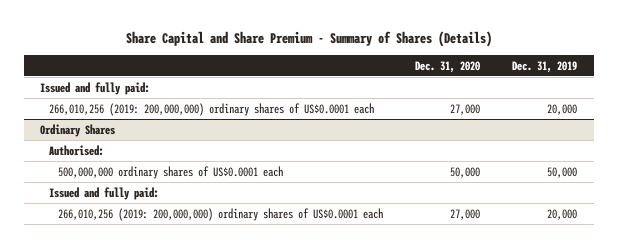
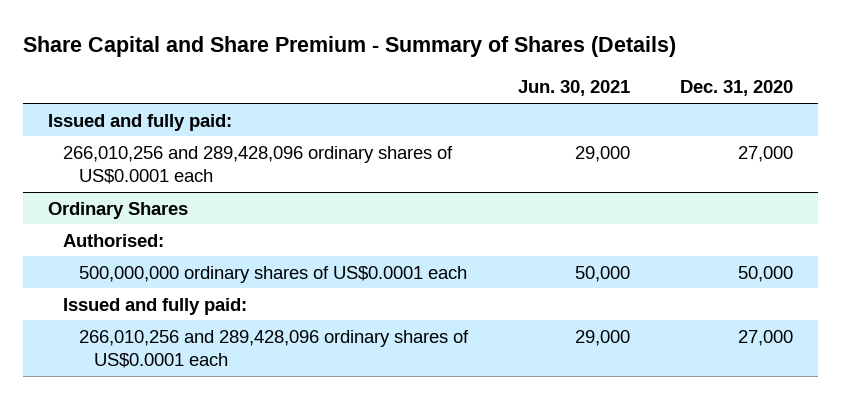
[512,60,578,73] Dec. 31, 2019 -> none
none -> [517,80,630,97] Jun. 30, 2021
[49,102,375,116] 266,010,256 (2019: 200,000,000) ordinary shares of US$0.0001 each -> [63,145,454,185] 266,010,256 and 289,428,096 ordinary shares of US$0.0001 each
[57,207,383,221] 266,010,256 (2019: 200,000,000) ordinary shares of US$0.0001 each -> [78,329,469,369] 266,010,256 and 289,428,096 ordinary shares of US$0.0001 each

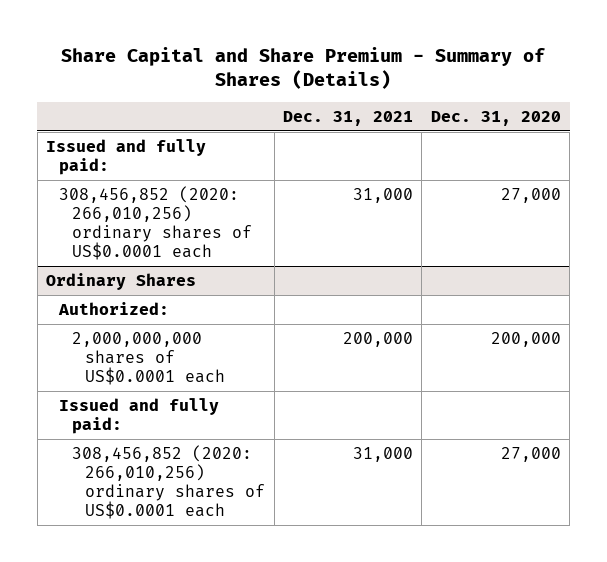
[517,80,630,97] Jun. 30, 2021 -> none
none -> [283,110,414,126] Dec. 31, 2021
[63,145,454,185] 266,010,256 and 289,428,096 ordinary shares of US$0.0001 each -> [59,185,253,261] 308,456,852 (2020: 266,010,256) ordinary shares of US$0.0001 each
[63,233,165,247] Authorised: -> [58,301,170,315] Authorized:
[78,265,467,283] 500,000,000 ordinary shares of US$0.0001 each -> [72,331,226,386] 2,000,000,000 shares of US$0.0001 each
[737,265,793,282] 50,000 -> [490,331,561,347] 200,000
[78,329,469,369] 266,010,256 and 289,428,096 ordinary shares of US$0.0001 each -> [72,444,266,520] 308,456,852 (2020: 266,010,256) ordinary shares of US$0.0001 each

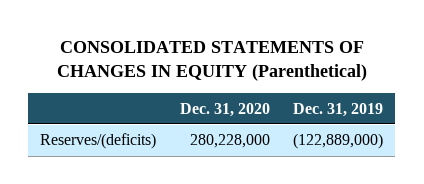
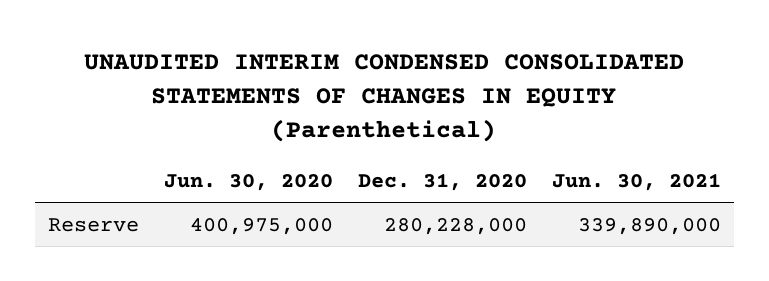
[56,40,367,82] CONSOLIDATED STATEMENTS OF CHANGES IN EQUITY (Parenthetical) -> [84,54,685,143] UNAUDITED INTERIM CONDENSED CONSOLIDATED STATEMENTS OF CHANGES IN EQUITY (Parenthetical)
[293,102,384,117] Dec. 31, 2019 -> none
none -> [163,173,333,191] Jun. 30, 2020
none -> [552,172,722,191] Jun. 30, 2021
[40,133,157,150] Reserves/(deficits) -> [47,217,139,232] Reserve

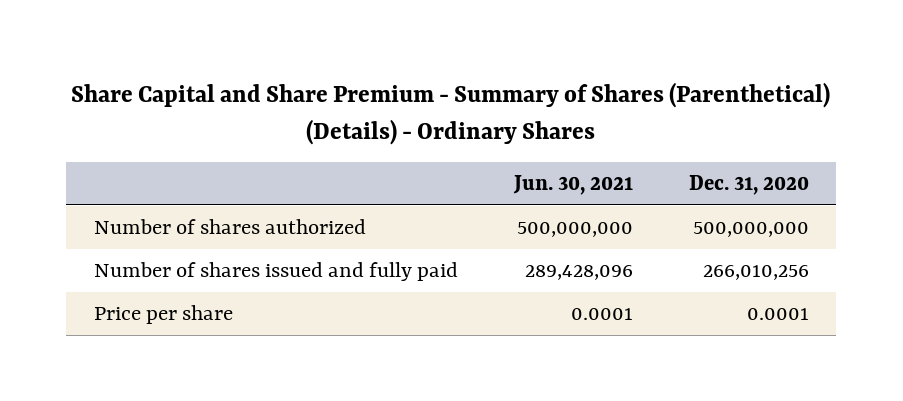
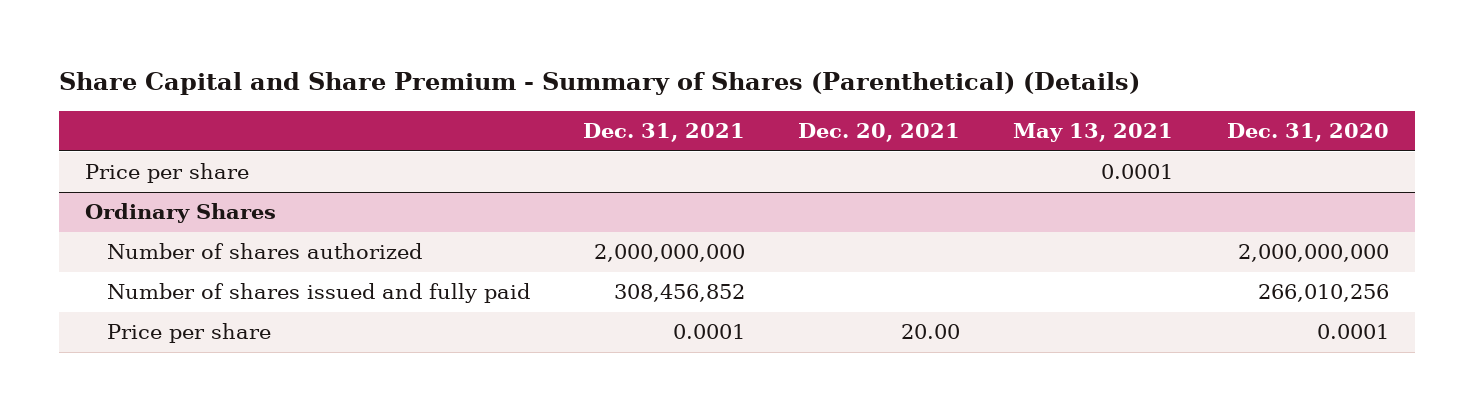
[71,82,831,145] Share Capital and Share Premium - Summary of Shares (Parenthetical) (Details) - Ordinary Shares -> [58,72,1140,96] Share Capital and Share Premium - Summary of Shares (Parenthetical) (Details)
[512,175,633,196] Jun. 30, 2021 -> none
none -> [583,123,746,143] Dec. 31, 2021
none -> [798,123,961,143] Dec. 20, 2021
none -> [1013,123,1174,143] May 13, 2021
none -> [85,163,250,184] Price per share
none -> [85,203,277,224] Ordinary Shares
[692,221,809,237] 500,000,000 -> [1237,244,1389,263] 2,000,000,000

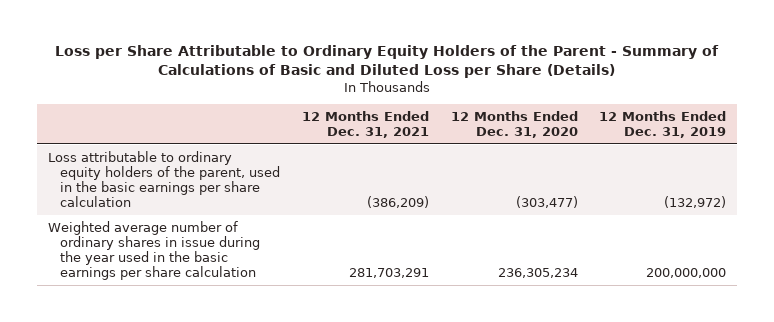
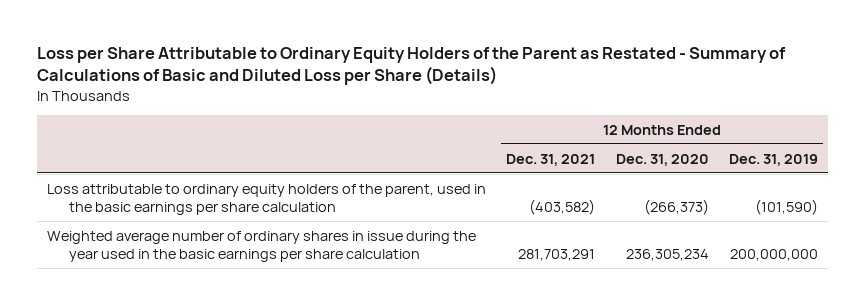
[55,45,720,79] Loss per Share Attributable to Ordinary Equity Holders of the Parent - Summary of Calculations of Basic and Diluted Loss per Share (Details) -> [36,47,786,86] Loss per Share Attributable to Ordinary Equity Holders of the Parent as Restated - Summary of Calculations of Basic and Diluted Loss per Share (Details)
[366,196,429,209] (386,209) -> [529,198,596,215] (403,582)
[515,196,578,209] (303,477) -> [643,198,709,215] (266,373)
[664,196,727,209] (132,972) -> [754,198,818,215] (101,590)

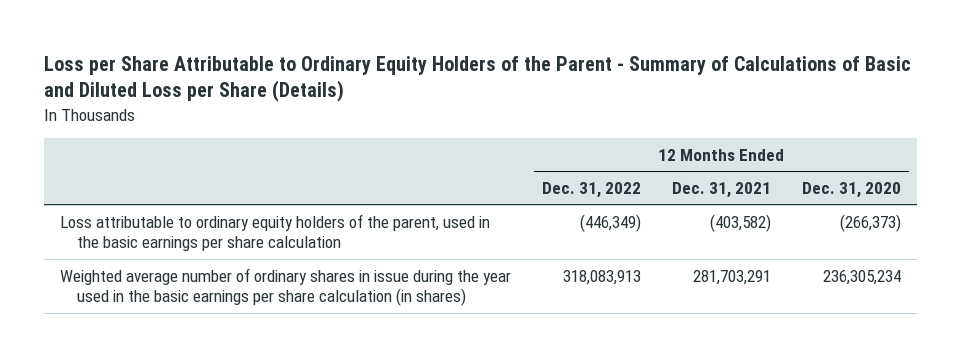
[36,47,786,86] Loss per Share Attributable to Ordinary Equity Holders of the Parent as Restated - Summary of Calculations of Basic and Diluted Loss per Share (Details) -> [43,55,911,103] Loss per Share Attributable to Ordinary Equity Holders of the Parent - Summary of Calculations of Basic and Diluted Loss per Share (Details)
[728,153,818,166] Dec. 31, 2019 -> none
none -> [541,181,641,198] Dec. 31, 2022
[47,230,477,262] Weighted average number of ordinary shares in issue during the year used in the basic earnings per share calculation -> [59,267,511,307] Weighted average number of ordinary shares in issue during the year used in the basic earnings per share calculation (in shares)

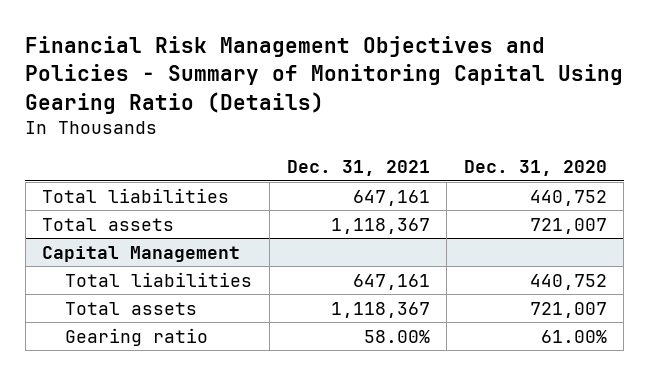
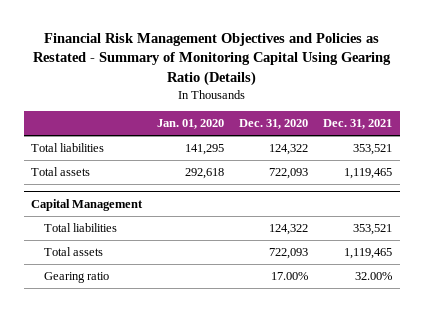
[25,36,624,114] Financial Risk Management Objectives and Policies - Summary of Monitoring Capital Using Gearing Ratio (Details) -> [32,33,391,86] Financial Risk Management Objectives and Policies as Restated - Summary of Monitoring Capital Using Gearing Ratio (Details)
none -> [157,119,225,130] Jan. 01, 2020
[352,189,430,206] 647,161 -> [353,144,393,156] 353,521
[529,189,607,206] 440,752 -> [269,144,309,156] 124,322
[330,217,430,234] 1,118,367 -> [344,168,393,180] 1,119,465
[529,217,607,234] 721,007 -> [269,168,309,180] 722,093
[352,273,430,290] 647,161 -> [353,224,393,236] 353,521
[529,273,607,290] 440,752 -> [269,224,309,236] 124,322
[330,301,430,318] 1,118,367 -> [344,248,393,260] 1,119,465
[529,301,607,318] 721,007 -> [269,248,309,260] 722,093
[363,329,430,343] 58.00% -> [355,272,393,281] 32.00%
[540,329,607,343] 61.00% -> [271,272,309,281] 17.00%

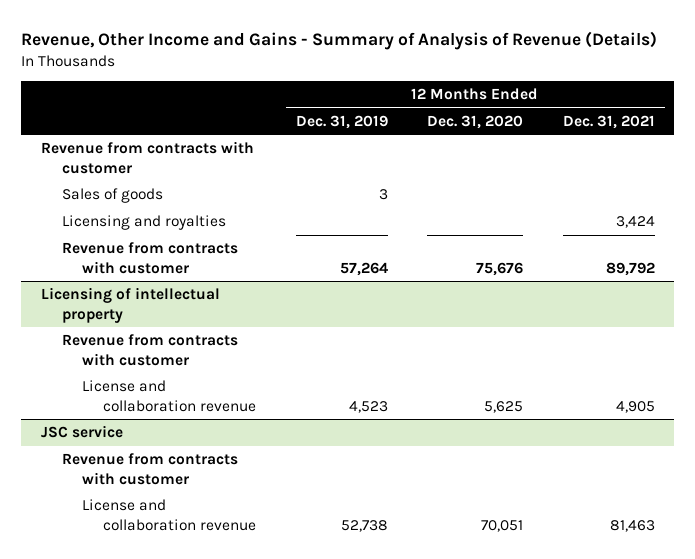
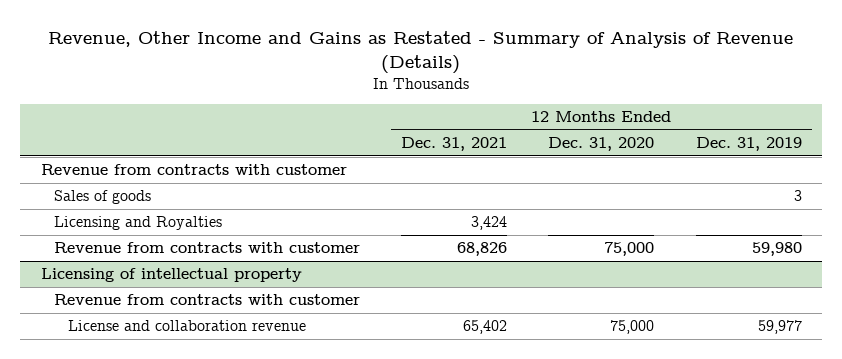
[21,30,658,50] Revenue, Other Income and Gains - Summary of Analysis of Revenue (Details) -> [48,30,794,74] Revenue, Other Income and Gains as Restated - Summary of Analysis of Revenue (Details)
[61,215,226,231] Licensing and royalties -> [54,216,223,231] Licensing and Royalties
[339,261,388,276] 57,264 -> [751,242,802,257] 59,980
[476,261,524,276] 75,676 -> [604,242,655,257] 75,000
[605,261,655,276] 89,792 -> [457,242,508,257] 68,826
[40,425,123,439] JSC service -> none
[61,453,238,485] Revenue from contracts with customer -> none
[82,499,256,531] License and collaboration revenue -> none
[348,400,388,413] 4,523 -> [757,320,802,335] 59,977
[484,400,524,413] 5,625 -> [610,320,655,335] 75,000
[615,400,655,413] 4,905 -> [463,320,508,335] 65,402

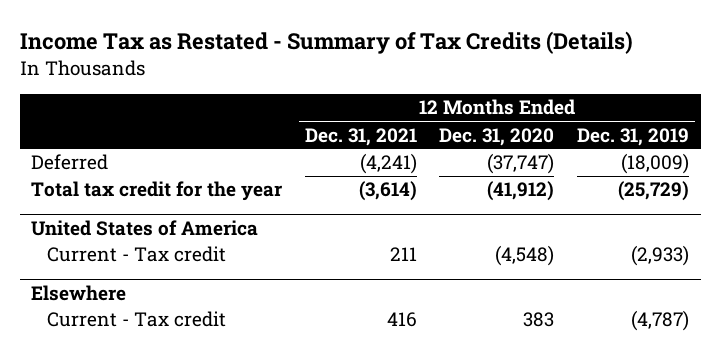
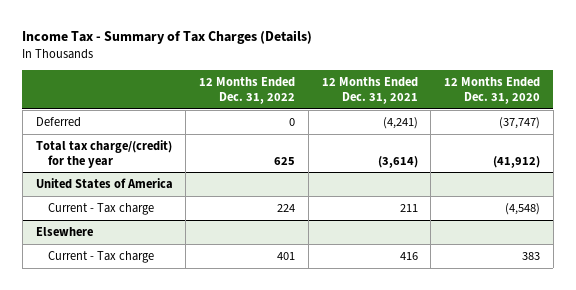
[19,31,633,55] Income Tax as Restated - Summary of Tax Credits (Details) -> [22,30,313,45] Income Tax - Summary of Tax Charges (Details)
[577,127,690,146] Dec. 31, 2019 -> none
none -> [199,77,296,104] 12 Months Ended Dec. 31, 2022
[30,181,282,202] Total tax credit for the year -> [35,139,172,168] Total tax charge/(credit) for the year
[46,246,226,263] Current - Tax credit -> [47,202,154,215] Current - Tax charge
[46,311,226,328] Current - Tax credit -> [47,250,154,263] Current - Tax charge

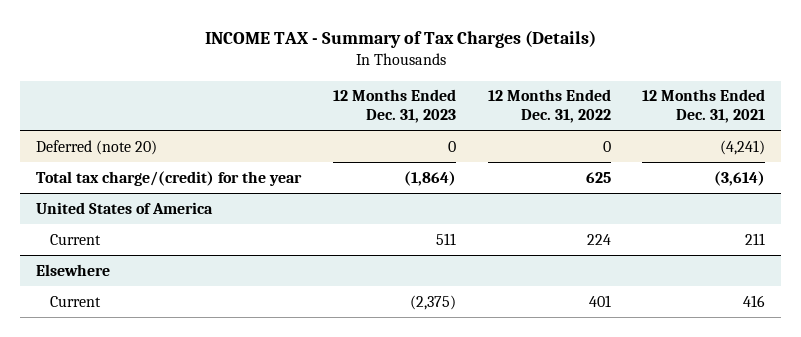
[22,30,313,45] Income Tax - Summary of Tax Charges (Details) -> [204,30,596,49] INCOME TAX - Summary of Tax Charges (Details)
[444,77,541,104] 12 Months Ended Dec. 31, 2020 -> none
none -> [332,89,456,124] 12 Months Ended Dec. 31, 2023
[35,116,81,127] Deferred -> [36,139,158,155] Deferred (note 20)
[47,202,154,215] Current - Tax charge -> [50,233,102,245] Current
[47,250,154,263] Current - Tax charge -> [50,295,102,307] Current

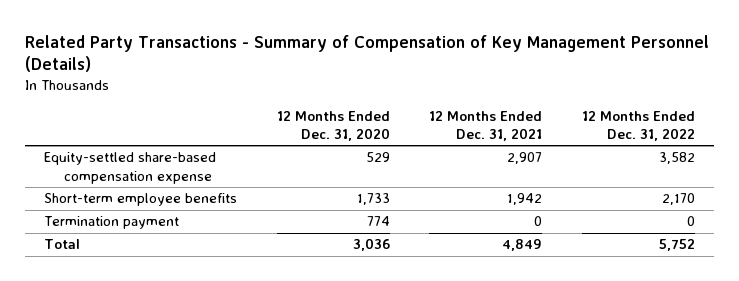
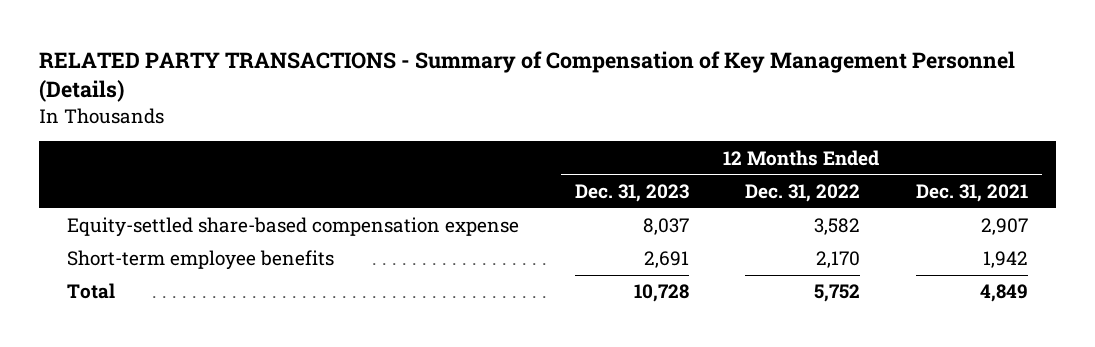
[24,34,709,73] Related Party Transactions - Summary of Compensation of Key Management Personnel (Details) -> [38,50,1015,103] RELATED PARTY TRANSACTIONS - Summary of Compensation of Key Management Personnel (Details)
[276,110,390,142] 12 Months Ended Dec. 31, 2020 -> none
none -> [574,184,689,203] Dec. 31, 2023
[44,216,180,230] Termination payment -> none

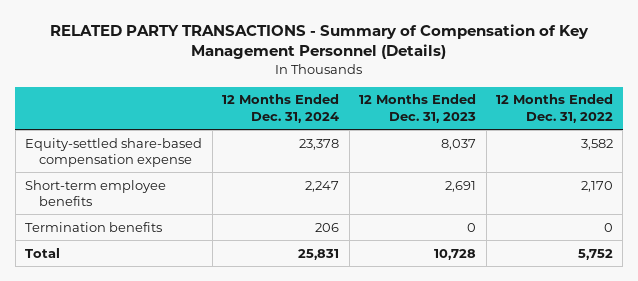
[915,184,1028,203] Dec. 31, 2021 -> none
none -> [222,94,340,123] 12 Months Ended Dec. 31, 2024
none -> [25,221,163,232] Termination benefits

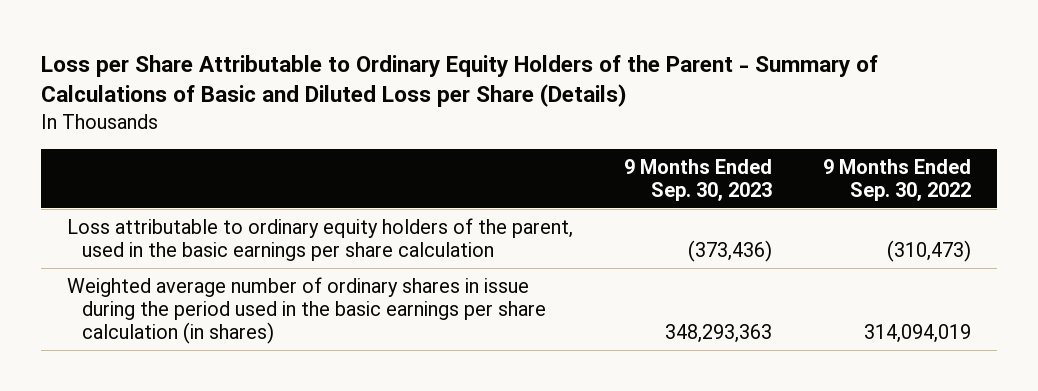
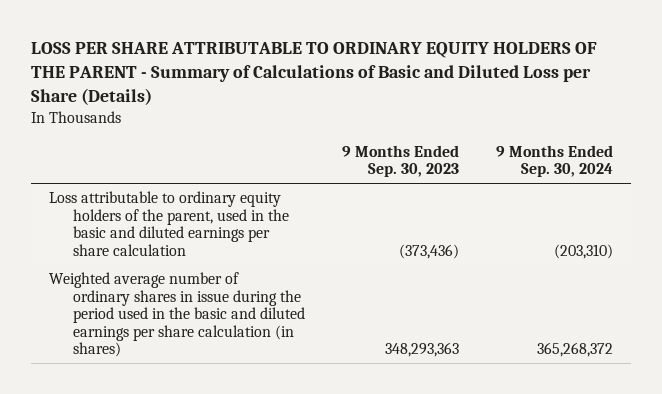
[40,54,878,108] Loss per Share Attributable to Ordinary Equity Holders of the Parent - Summary of Calculations of Basic and Diluted Loss per Share (Details) -> [30,42,597,105] LOSS PER SHARE ATTRIBUTABLE TO ORDINARY EQUITY HOLDERS OF THE PARENT - Summary of Calculations of Basic and Diluted Loss per Share (Details)
[823,158,972,201] 9 Months Ended Sep. 30, 2022 -> none
none -> [495,144,613,178] 9 Months Ended Sep. 30, 2024
[66,218,573,261] Loss attributable to ordinary equity holders of the parent, used in the basic earnings per share calculation -> [49,191,290,256] Loss attributable to ordinary equity holders of the parent, used in the basic and diluted earnings per share calculation
[66,277,546,344] Weighted average number of ordinary shares in issue during the period used in the basic earnings per share calculation (in shares) -> [49,272,306,358] Weighted average number of ordinary shares in issue during the period used in the basic and diluted earnings per share calculation (in shares)

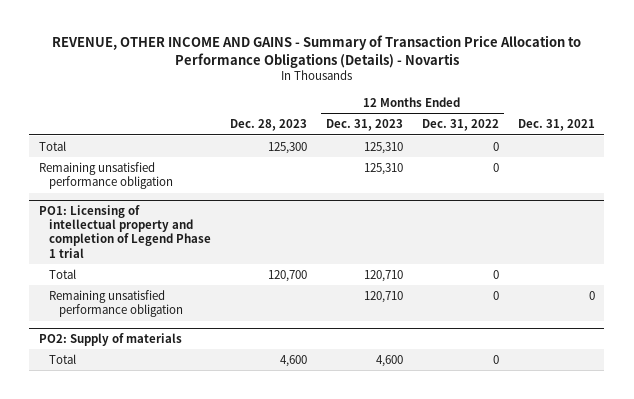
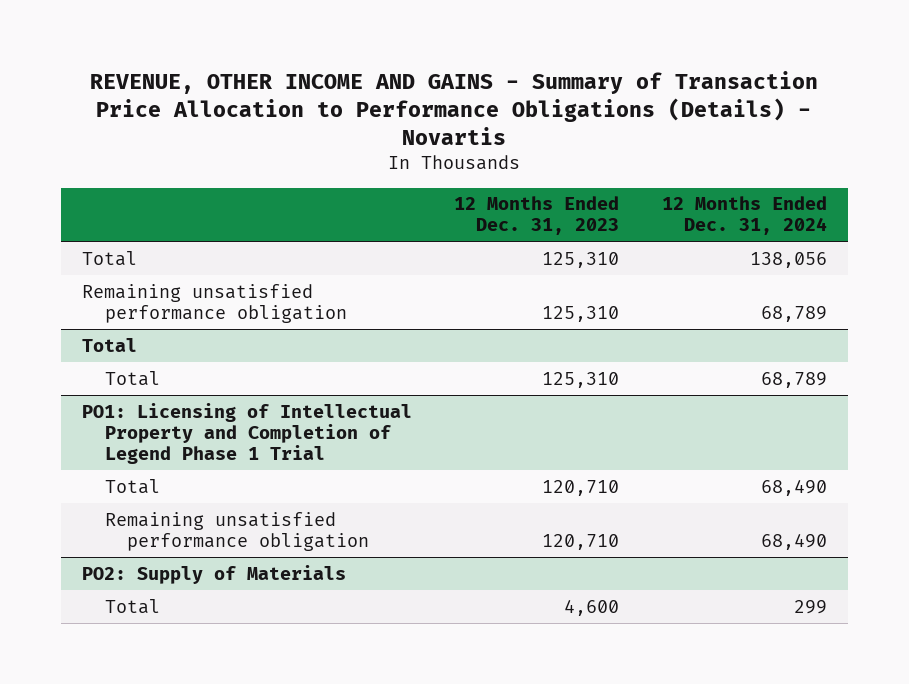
[229,119,307,132] Dec. 28, 2023 -> none
[421,119,499,132] Dec. 31, 2022 -> none
[517,119,595,132] Dec. 31, 2021 -> none
none -> [661,196,827,236] 12 Months Ended Dec. 31, 2024
[38,204,211,258] PO1: Licensing of intellectual property and completion of Legend Phase 1 trial -> [81,337,137,352] Total
none -> [104,370,160,386] Total
none -> [81,402,412,464] PO1: Licensing of Intellectual Property and Completion of Legend Phase 1 Trial
[38,332,182,346] PO2: Supply of materials -> [81,564,346,584] PO2: Supply of Materials

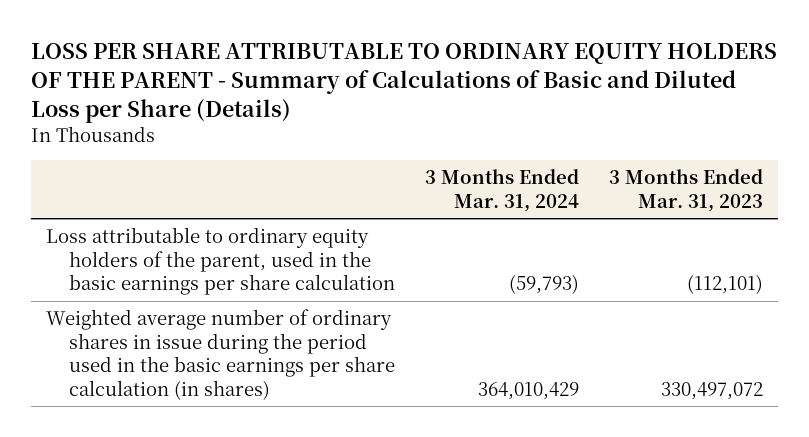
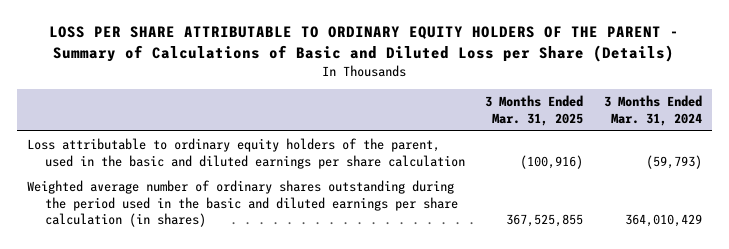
[608,169,763,212] 3 Months Ended Mar. 31, 2023 -> none
none -> [485,95,584,126] 3 Months Ended Mar. 31, 2025
[45,226,395,296] Loss attributable to ordinary equity holders of the parent, used in the basic earnings per share calculation -> [27,138,465,169] Loss attributable to ordinary equity holders of the parent, used in the basic and diluted earnings per share calculation
[45,308,395,401] Weighted average number of ordinary shares in issue during the period used in the basic earnings per share calculation (in shares) -> [27,180,458,228] Weighted average number of ordinary shares outstanding during the period used in the basic and diluted earnings per share calculation (in shares)

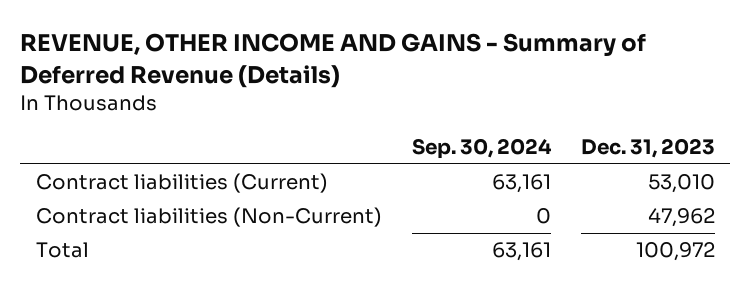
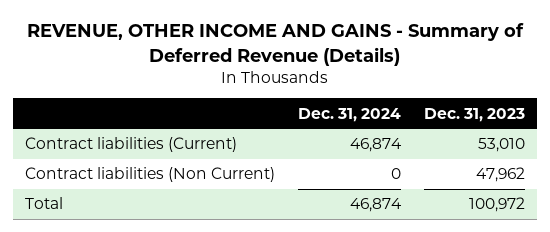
[411,138,552,160] Sep. 30, 2024 -> none
none -> [297,107,401,122] Dec. 31, 2024
[35,207,382,228] Contract liabilities (Non-Current) -> [24,167,275,183] Contract liabilities (Non Current)

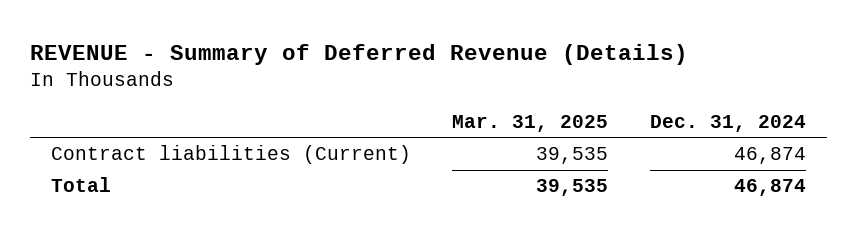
[26,23,524,66] REVENUE, OTHER INCOME AND GAINS - Summary of Deferred Revenue (Details) -> [29,43,688,65] REVENUE - Summary of Deferred Revenue (Details)
[424,107,526,122] Dec. 31, 2023 -> none
none -> [452,114,609,132] Mar. 31, 2025
[24,167,275,183] Contract liabilities (Non Current) -> none

